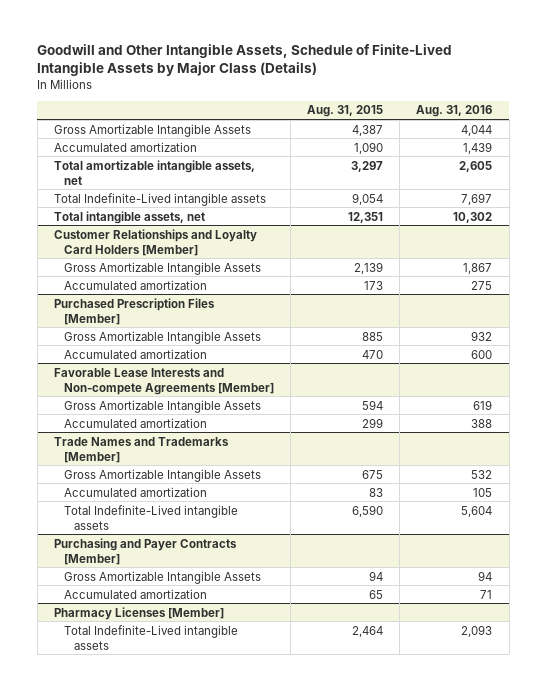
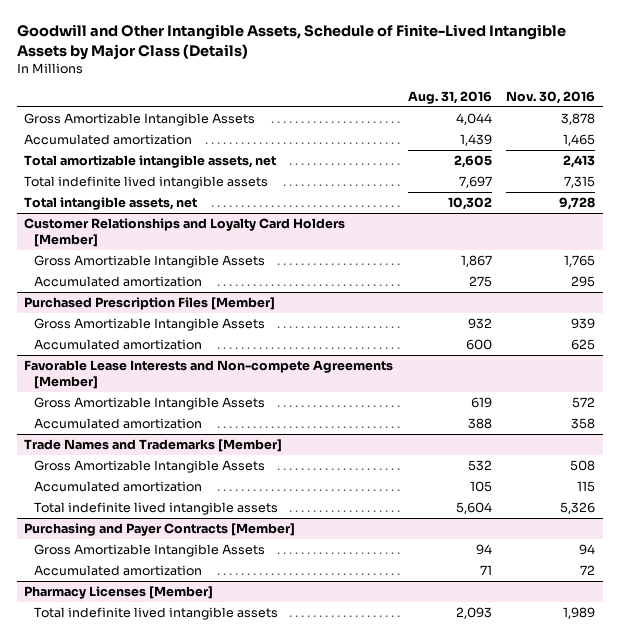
[307,105,384,118] Aug. 31, 2015 -> none
none -> [506,90,596,104] Nov. 30, 2016
[53,192,266,206] Total Indefinite-Lived intangible assets -> [23,176,268,190] Total indefinite lived intangible assets
[64,504,239,530] Total Indefinite-Lived intangible assets -> [33,502,278,516] Total indefinite lived intangible assets
[64,624,239,650] Total Indefinite-Lived intangible assets -> [33,607,278,621] Total indefinite lived intangible assets

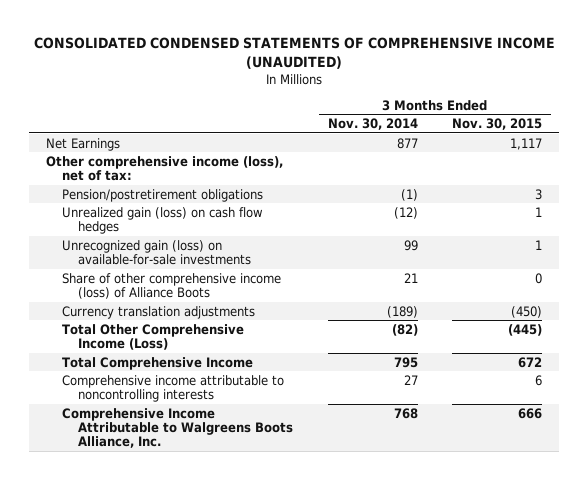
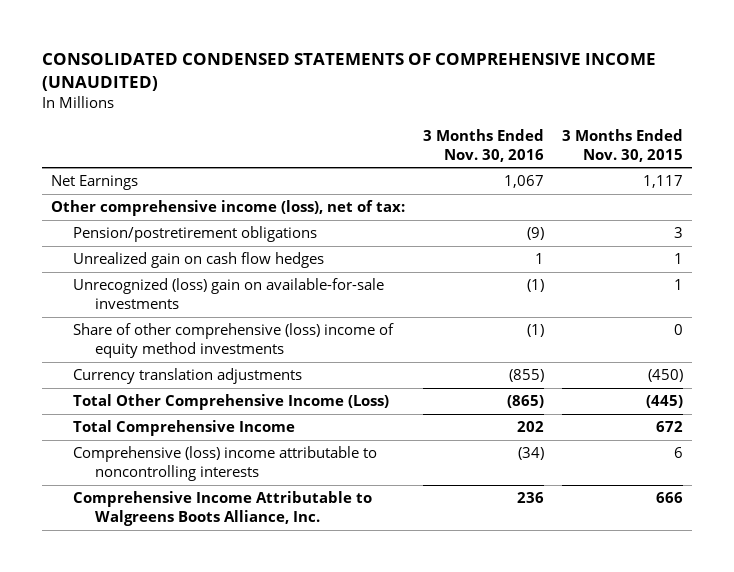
[327,118,418,131] Nov. 30, 2014 -> none
none -> [422,129,544,162] 3 Months Ended Nov. 30, 2016
[62,206,264,234] Unrealized gain (loss) on cash flow hedges -> [72,252,324,269] Unrealized gain on cash flow hedges
[62,239,252,265] Unrecognized gain (loss) on available-for-sale investments -> [72,278,384,309] Unrecognized (loss) gain on available-for-sale investments
[62,272,282,299] Share of other comprehensive income (loss) of Alliance Boots -> [72,323,394,358] Share of other comprehensive (loss) income of equity method investments
[62,374,285,402] Comprehensive income attributable to noncontrolling interests -> [72,446,377,481] Comprehensive (loss) income attributable to noncontrolling interests

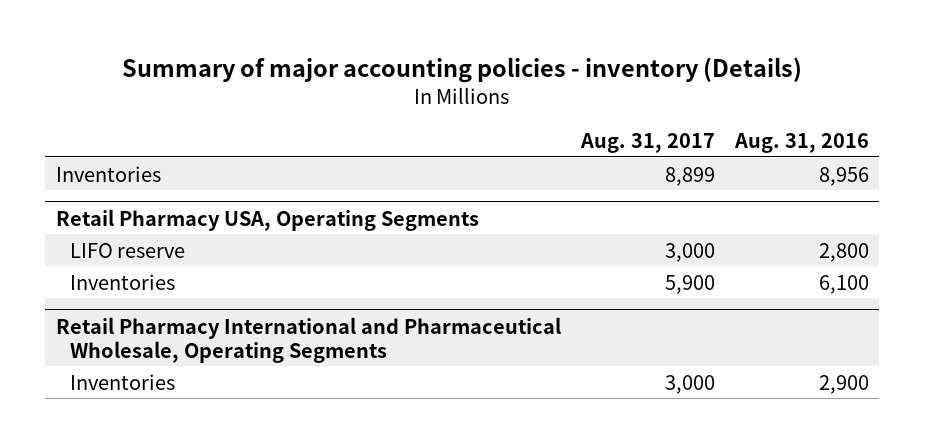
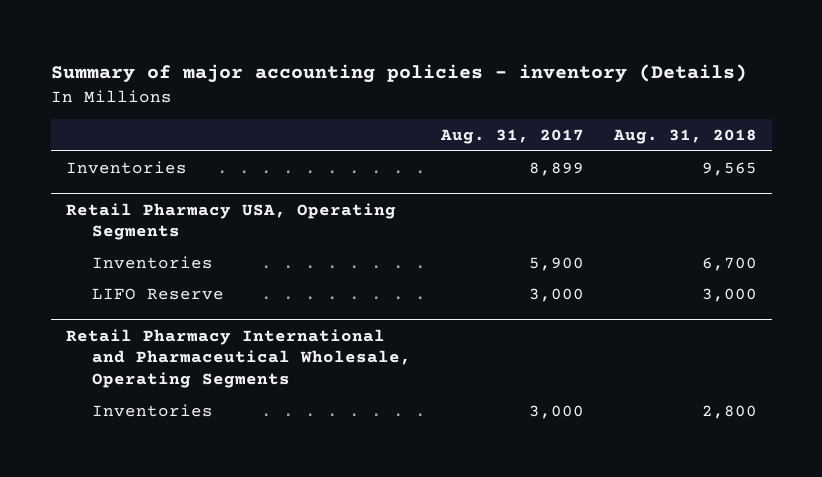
[734,132,870,153] Aug. 31, 2016 -> none
none -> [612,129,757,145] Aug. 31, 2018
[69,242,185,258] LIFO reserve -> none
none -> [92,287,225,300] LIFO Reserve

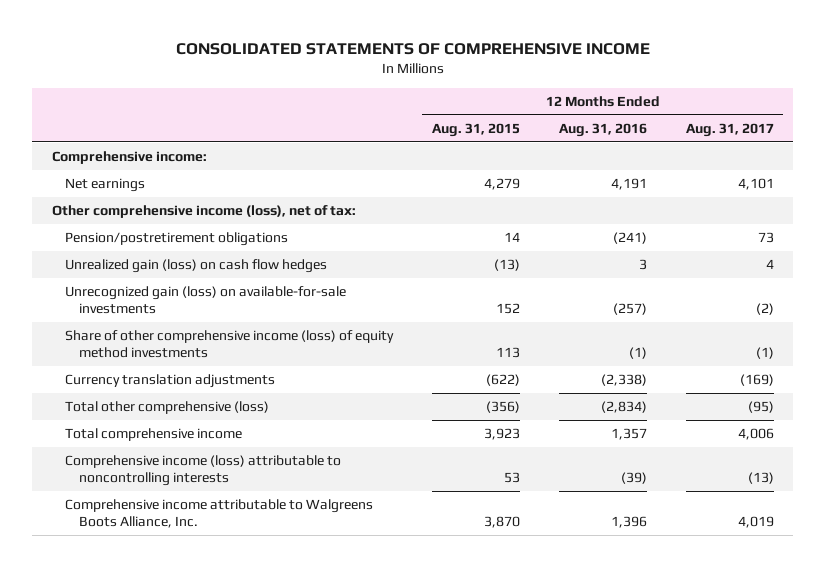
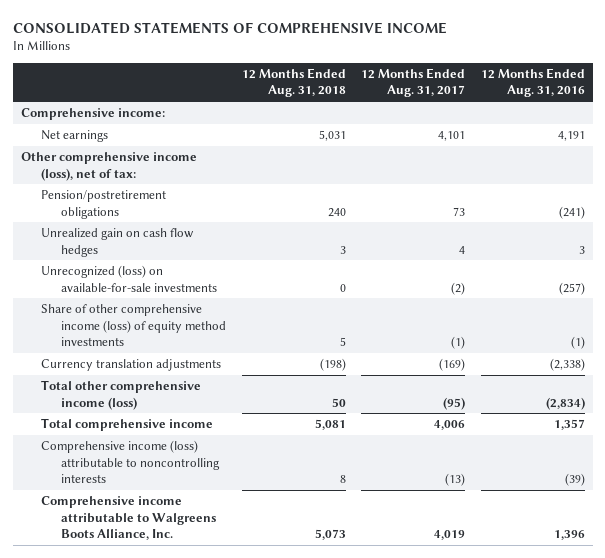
[432,122,521,137] Aug. 31, 2015 -> none
none -> [241,67,346,98] 12 Months Ended Aug. 31, 2018
[65,259,328,274] Unrealized gain (loss) on cash flow hedges -> [40,228,194,257] Unrealized gain on cash flow hedges
[65,286,347,315] Unrecognized gain (loss) on available-for-sale investments -> [40,265,218,292] Unrecognized (loss) on available-for-sale investments
[65,401,270,415] Total other comprehensive (loss) -> [40,380,201,410] Total other comprehensive income (loss)

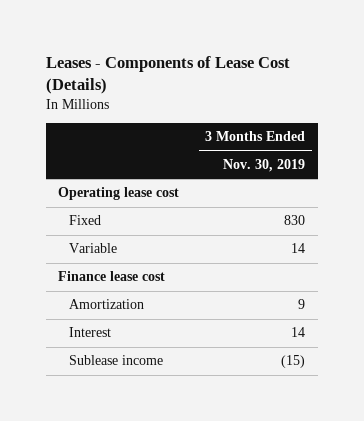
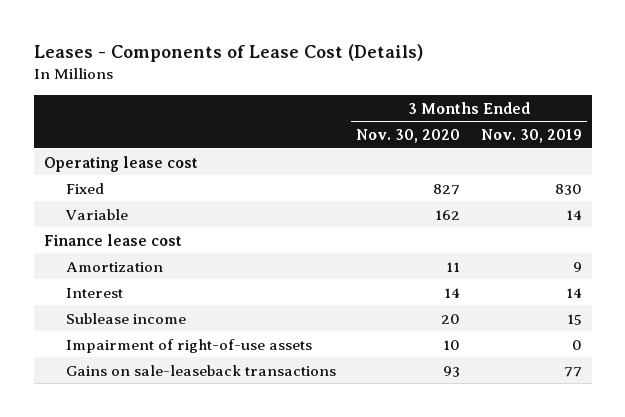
none -> [356,128,461,143] Nov. 30, 2020
[281,355,306,369] (15) -> [566,313,582,325] 15
none -> [65,338,312,353] Impairment of right-of-use assets
none -> [65,364,336,376] Gains on sale-leaseback transactions

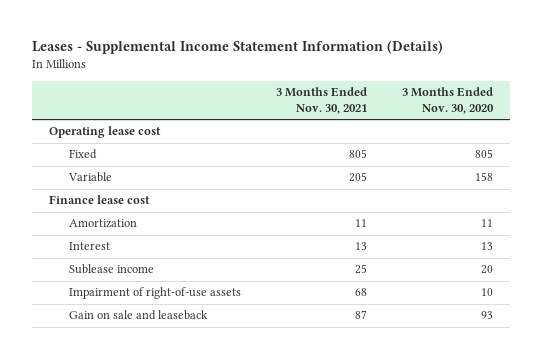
[33,43,423,62] Leases - Components of Lease Cost (Details) -> [31,40,443,55] Leases - Supplemental Income Statement Information (Details)
[480,128,582,143] Nov. 30, 2019 -> none
none -> [275,87,367,115] 3 Months Ended Nov. 30, 2021
[433,183,461,195] 827 -> [474,149,493,159] 805
[435,209,461,220] 162 -> [474,172,493,182] 158
[444,287,461,298] 14 -> [480,242,493,251] 13
[65,364,336,376] Gains on sale-leaseback transactions -> [68,310,208,321] Gain on sale and leaseback

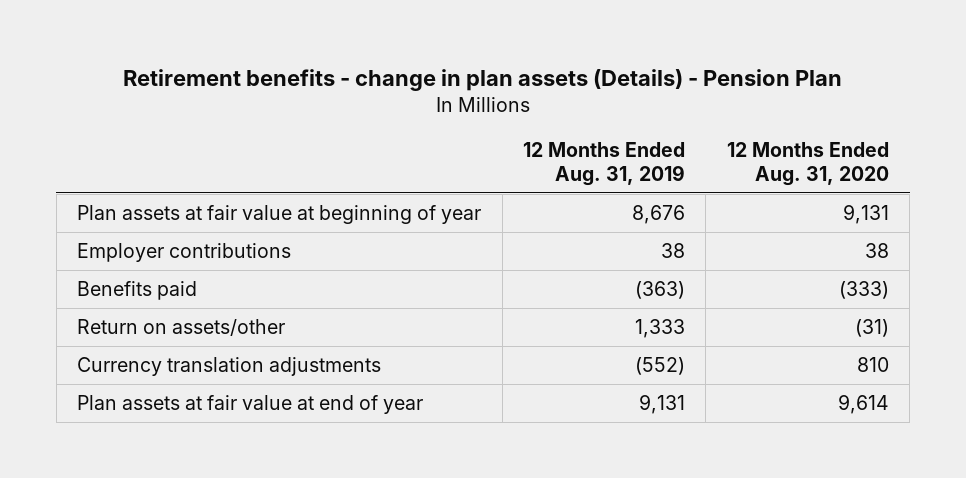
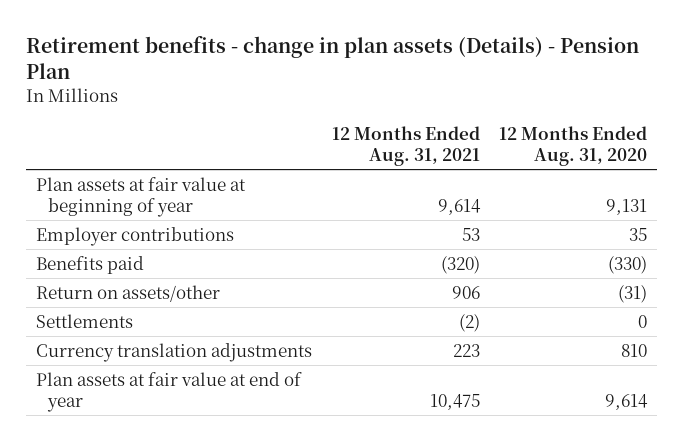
[522,142,685,187] 12 Months Ended Aug. 31, 2019 -> none
none -> [331,125,480,167] 12 Months Ended Aug. 31, 2021
[864,242,889,258] 38 -> [629,227,648,241] 35
[838,280,889,299] (333) -> [608,255,648,274] (330)
none -> [36,313,134,328] Settlements

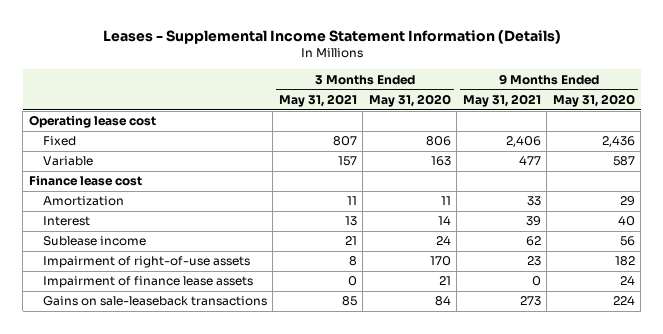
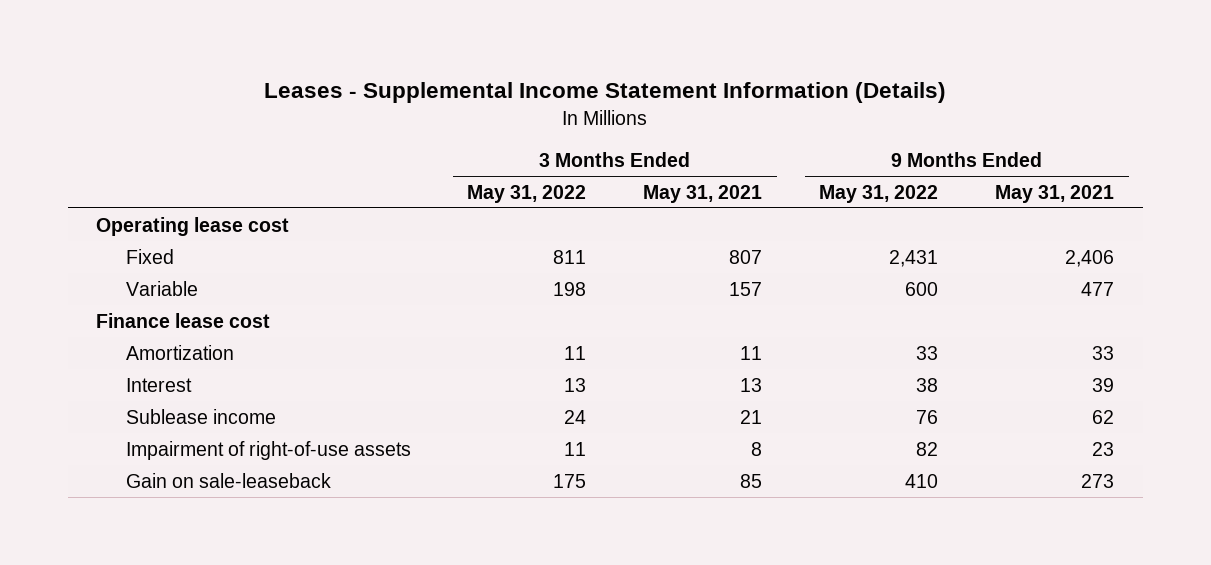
[368,93,451,107] May 31, 2020 -> none
[552,93,635,107] May 31, 2020 -> none
none -> [467,184,587,203] May 31, 2022
none -> [819,184,939,203] May 31, 2022
[42,276,253,289] Impairment of finance lease assets -> none
[42,296,267,307] Gains on sale-leaseback transactions -> [125,472,331,488] Gain on sale-leaseback

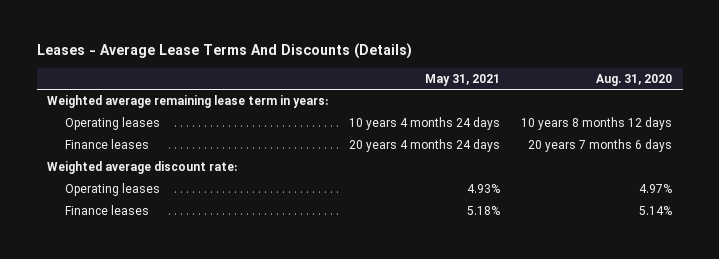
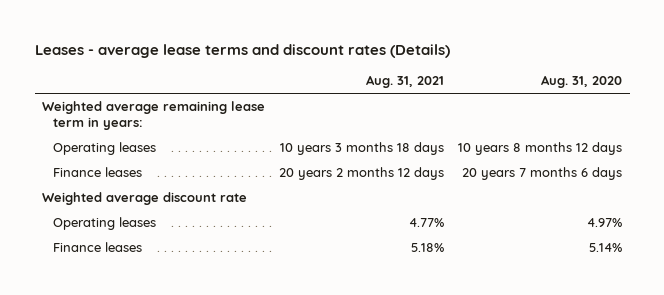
[36,43,412,60] Leases - Average Lease Terms And Discounts (Details) -> [34,44,450,59] Leases - average lease terms and discount rates (Details)
[425,73,501,86] May 31, 2021 -> none
none -> [366,75,445,89] Aug. 31, 2021
[47,161,238,175] Weighted average discount rate: -> [41,192,247,206] Weighted average discount rate

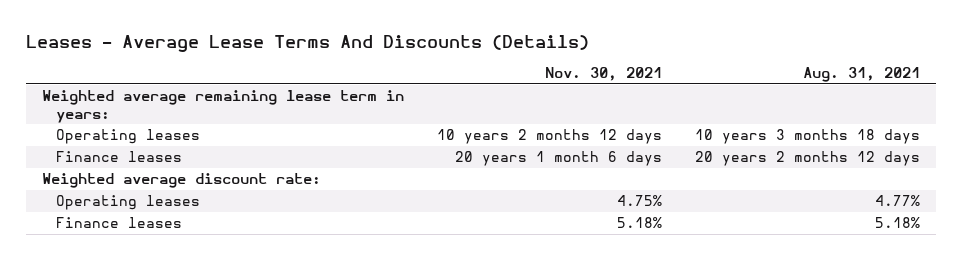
[34,44,450,59] Leases - average lease terms and discount rates (Details) -> [25,34,589,52] Leases - Average Lease Terms And Discounts (Details)
[541,75,623,89] Aug. 31, 2020 -> none
none -> [545,67,663,82] Nov. 30, 2021
[41,192,247,206] Weighted average discount rate -> [42,173,322,189] Weighted average discount rate:

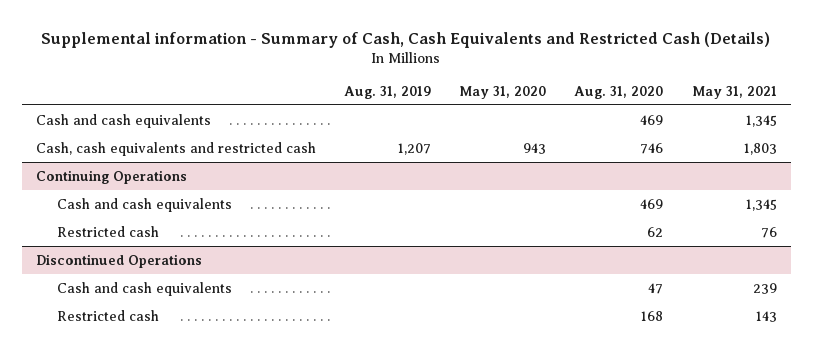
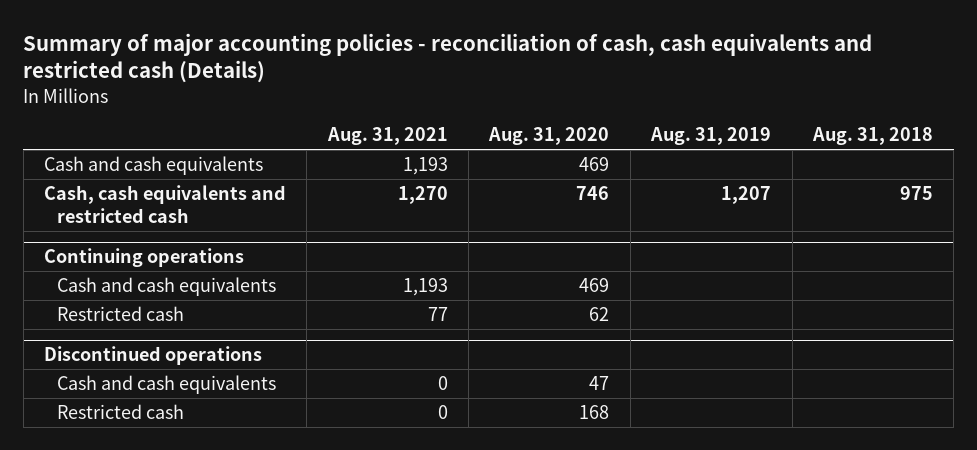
[41,31,771,48] Supplemental information - Summary of Cash, Cash Equivalents and Restricted Cash (Details) -> [23,32,873,84] Summary of major accounting policies - reconciliation of cash, cash equivalents and restricted cash (Details)
[459,85,547,99] May 31, 2020 -> none
[691,85,777,99] May 31, 2021 -> none
none -> [326,127,448,146] Aug. 31, 2021
none -> [811,127,933,146] Aug. 31, 2018
[36,169,188,184] Continuing Operations -> [43,248,244,268] Continuing operations
[36,253,203,268] Discontinued Operations -> [43,346,262,366] Discontinued operations

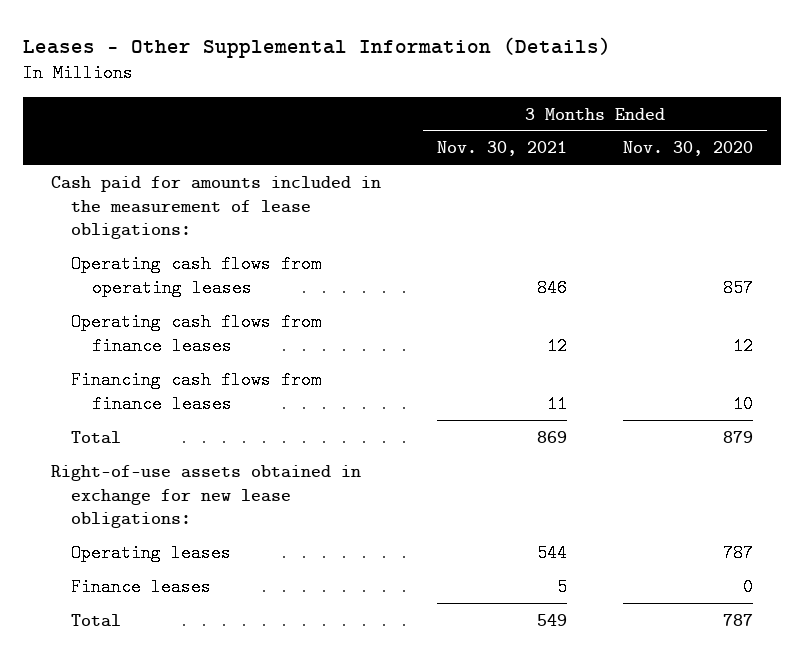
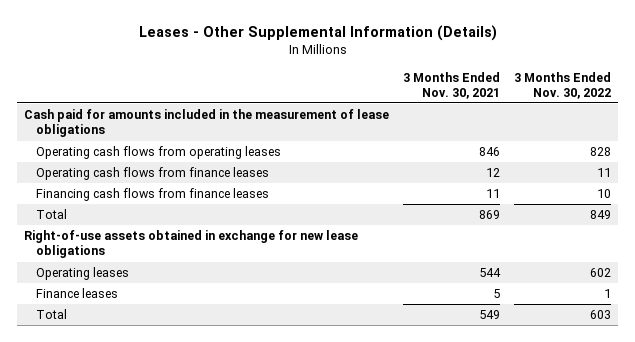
[623,141,754,157] Nov. 30, 2020 -> none
none -> [514,71,612,99] 3 Months Ended Nov. 30, 2022
[51,175,382,240] Cash paid for amounts included in the measurement of lease obligations: -> [24,109,390,138] Cash paid for amounts included in the measurement of lease obligations
[51,464,362,529] Right-of-use assets obtained in exchange for new lease obligations: -> [24,230,359,259] Right-of-use assets obtained in exchange for new lease obligations

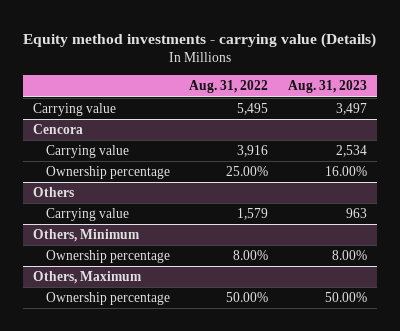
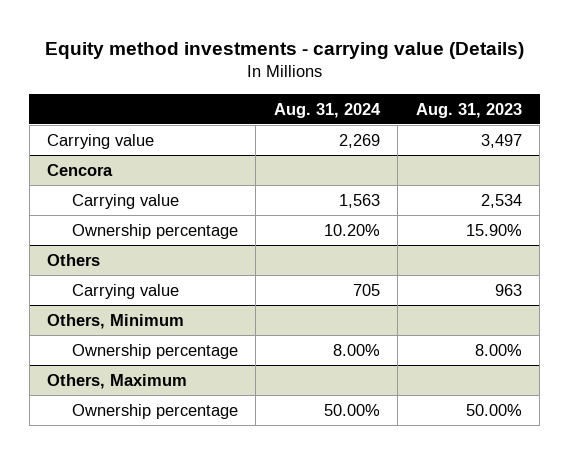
[189,80,269,94] Aug. 31, 2022 -> none
none -> [273,102,381,118] Aug. 31, 2024
[324,166,367,177] 16.00% -> [465,223,522,236] 15.90%

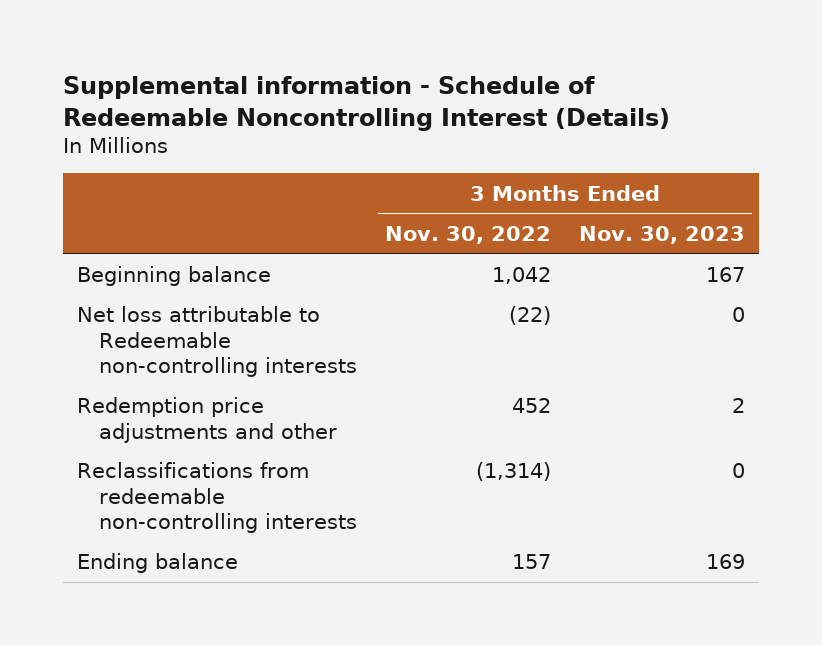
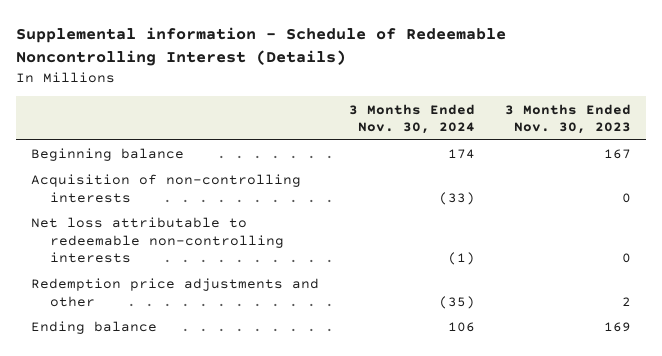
[384,225,551,244] Nov. 30, 2022 -> none
none -> [349,103,476,134] 3 Months Ended Nov. 30, 2024
none -> [31,174,302,203] Acquisition of non-controlling interests
[76,306,357,378] Net loss attributable to Redeemable non-controlling interests -> [31,217,285,264] Net loss attributable to redeemable non-controlling interests
[76,462,357,534] Reclassifications from redeemable non-controlling interests -> none

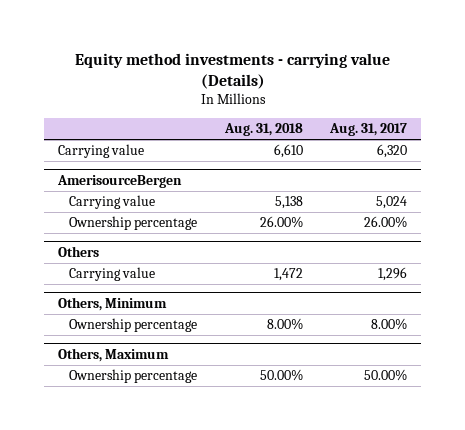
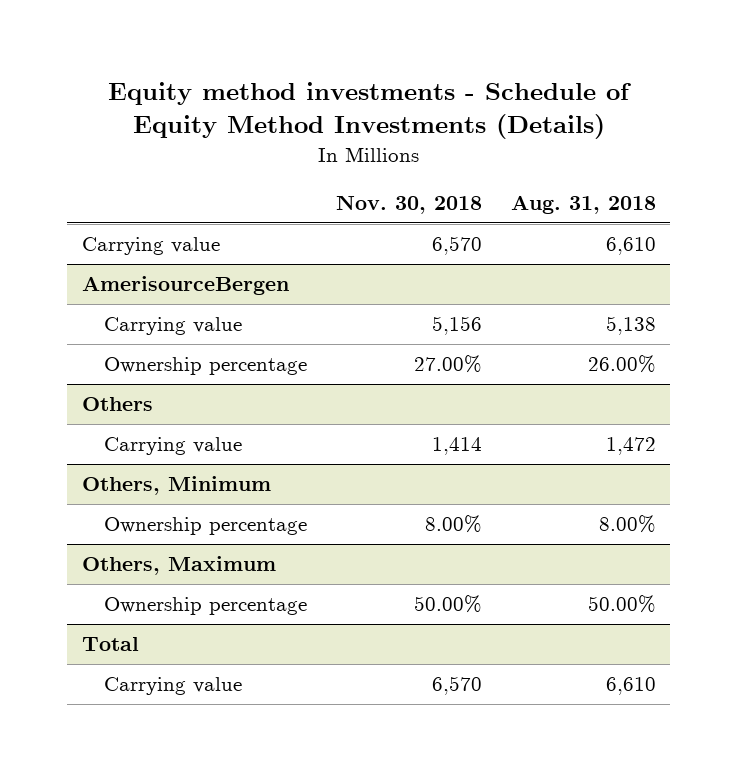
[74,52,390,90] Equity method investments - carrying value (Details) -> [107,82,631,140] Equity method investments - Schedule of Equity Method Investments (Details)
[329,123,408,137] Aug. 31, 2017 -> none
none -> [335,195,482,215] Nov. 30, 2018
none -> [81,637,139,652] Total
none -> [103,677,242,696] Carrying value

